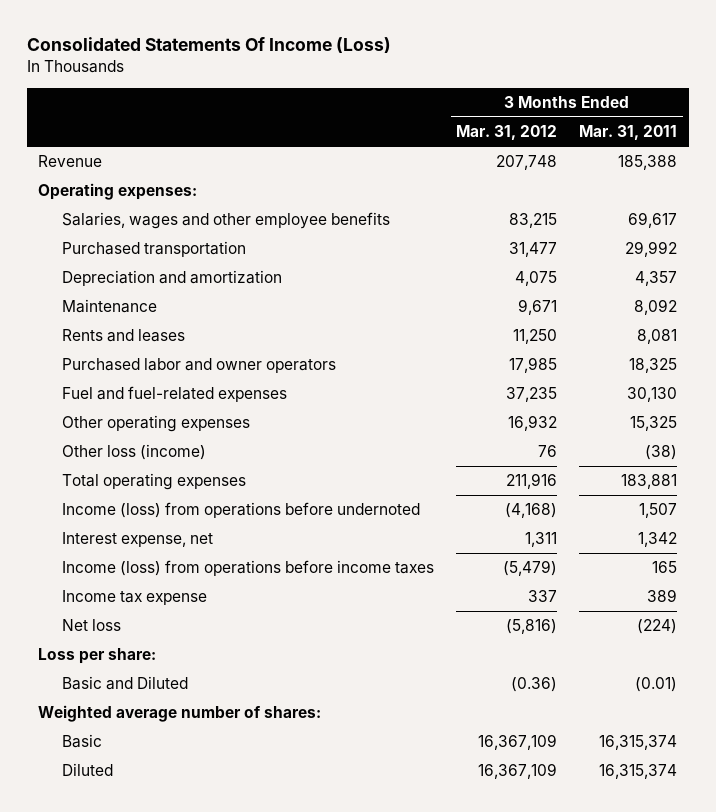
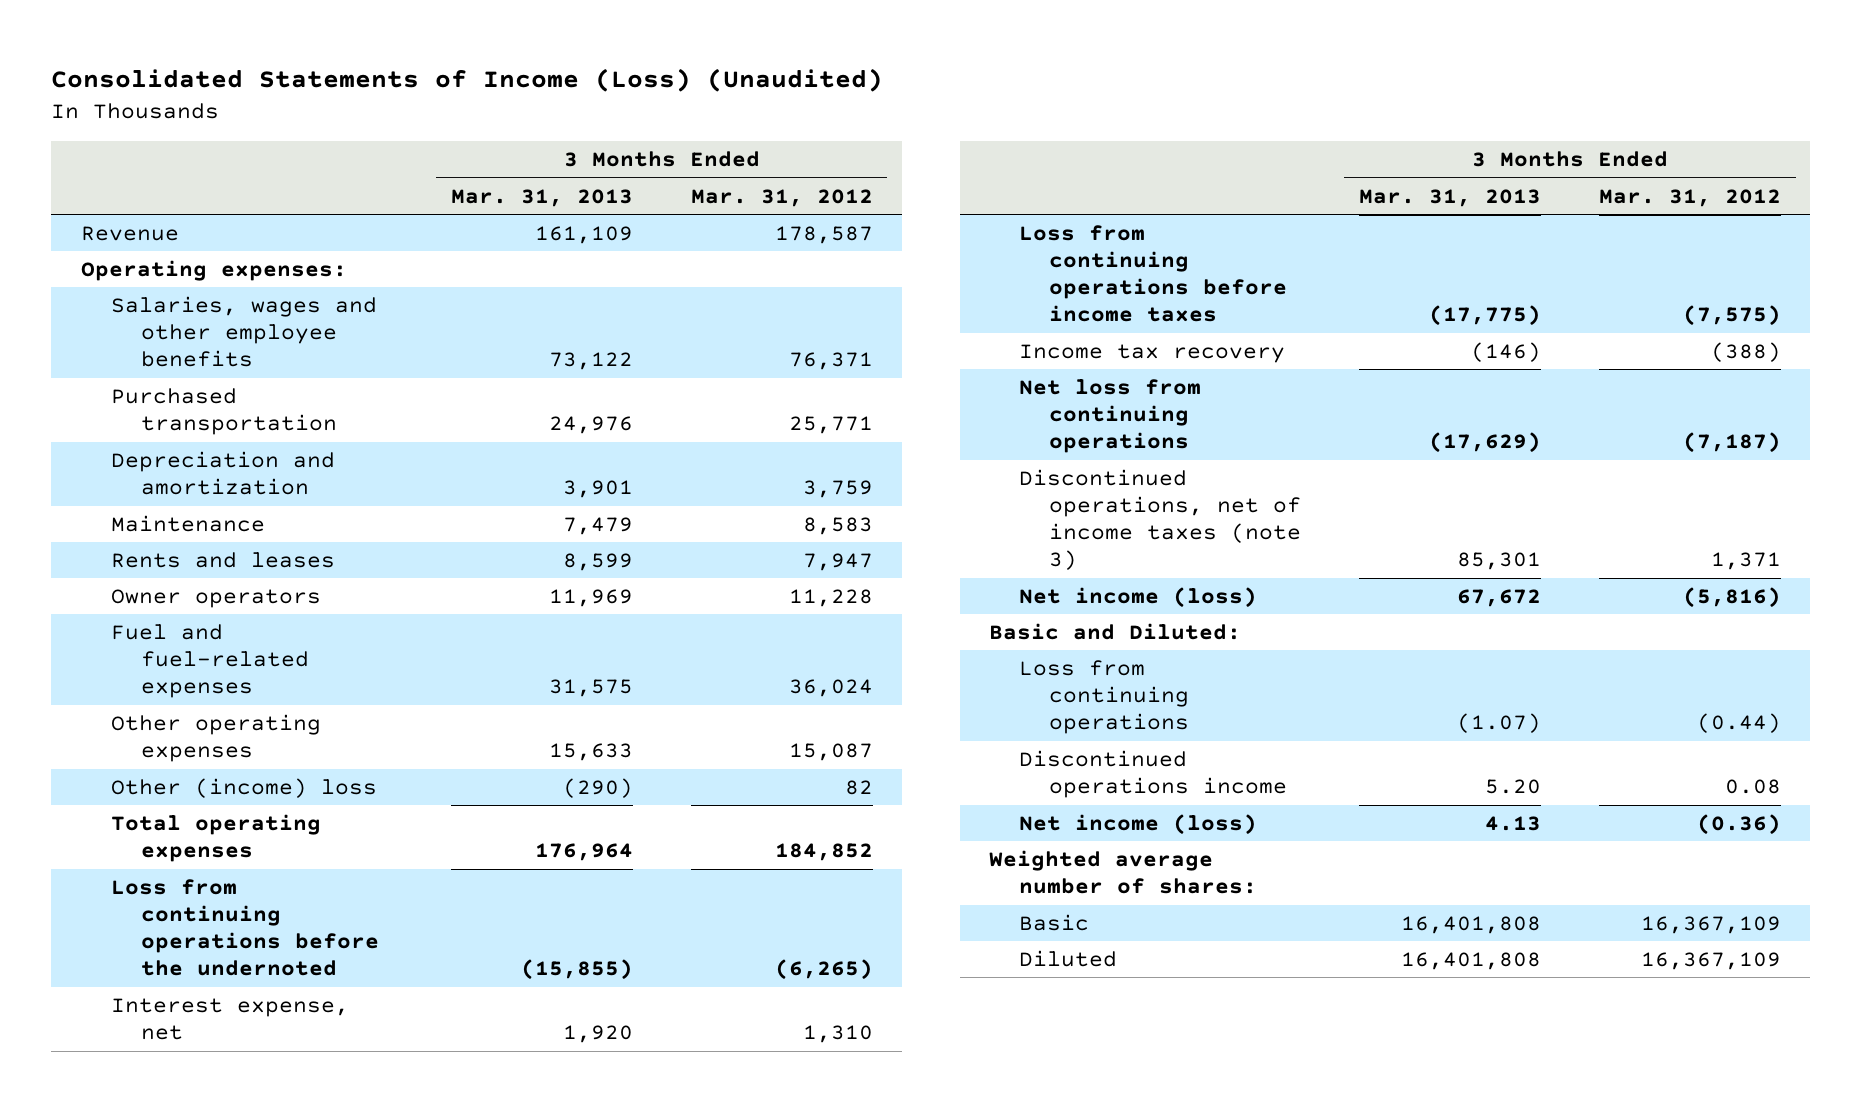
[27,37,392,54] Consolidated Statements Of Income (Loss) -> [51,68,884,93] Consolidated Statements of Income (Loss) (Unaudited)
[579,125,678,141] Mar. 31, 2011 -> none
none -> [450,188,633,207] Mar. 31, 2013
[496,155,558,171] 207,748 -> [774,226,873,245] 178,587
[62,358,337,374] Purchased labor and owner operators -> none
[509,213,558,229] 83,215 -> [788,352,873,371] 76,371
[509,242,558,258] 31,477 -> [788,416,873,435] 25,771
[515,271,558,287] 4,075 -> [802,480,873,499] 3,759
[518,299,558,316] 9,671 -> [802,517,873,536] 8,583
[513,329,558,345] 11,250 -> [802,553,873,572] 7,947
none -> [110,589,321,609] Owner operators
[506,387,558,403] 37,235 -> [788,679,873,698] 36,024
[508,415,558,432] 16,932 -> [788,743,873,762] 15,087
[62,444,207,461] Other loss (income) -> [110,778,377,799] Other (income) loss
[538,445,558,458] 76 -> [844,780,873,796] 82
[506,473,558,490] 211,916 -> [774,843,873,862] 184,852
[62,502,421,519] Income (loss) from operations before undernoted -> [110,879,379,977] Loss from continuing operations before the undernoted
[505,503,558,519] (4,168) -> [774,959,873,981] (6,265)
[525,532,558,548] 1,311 -> [802,1025,873,1044] 1,310
[62,560,435,577] Income (loss) from operations before income taxes -> [1018,225,1287,323] Loss from continuing operations before income taxes
[503,560,558,577] (5,479) -> [1683,305,1782,327] (7,575)
[62,590,208,606] Income tax expense -> [1018,344,1285,364] Income tax recovery
[528,590,558,603] 337 -> [1711,342,1782,363] (388)
none -> [1018,379,1201,454] Net loss from continuing operations
none -> [1018,469,1301,571] Discontinued operations, net of income taxes (note 3)
[62,619,122,632] Net loss -> [1018,587,1257,609] Net income (loss)
[38,648,157,665] Loss per share: -> [988,623,1241,641] Basic and Diluted:
none -> [1018,660,1189,735] Loss from continuing operations
none -> [1018,750,1287,799] Discontinued operations income
[62,676,189,691] Basic and Diluted -> [1018,814,1257,836] Net income (loss)

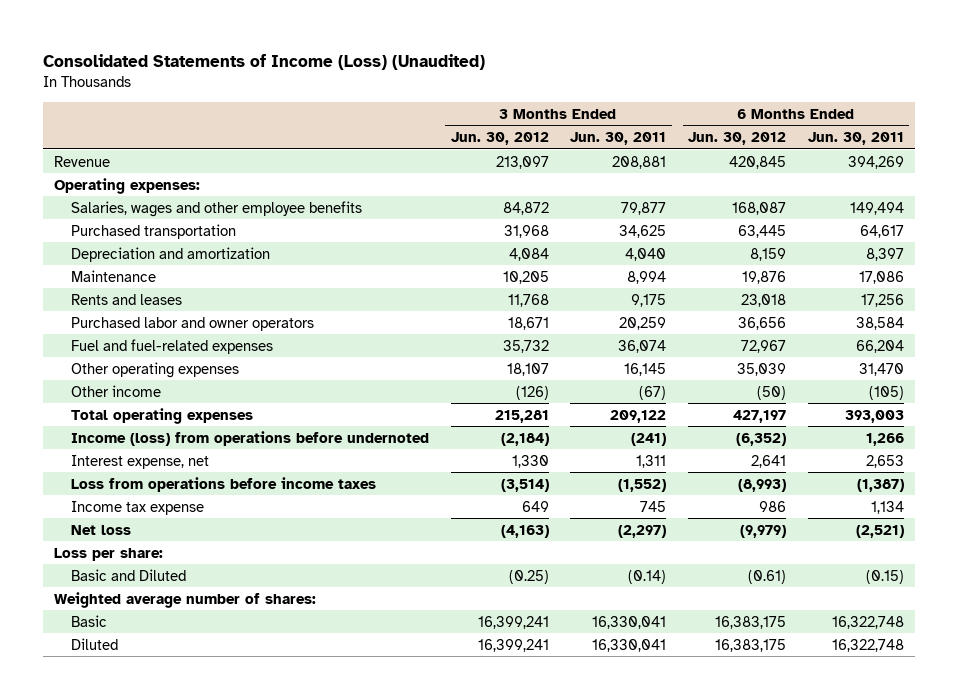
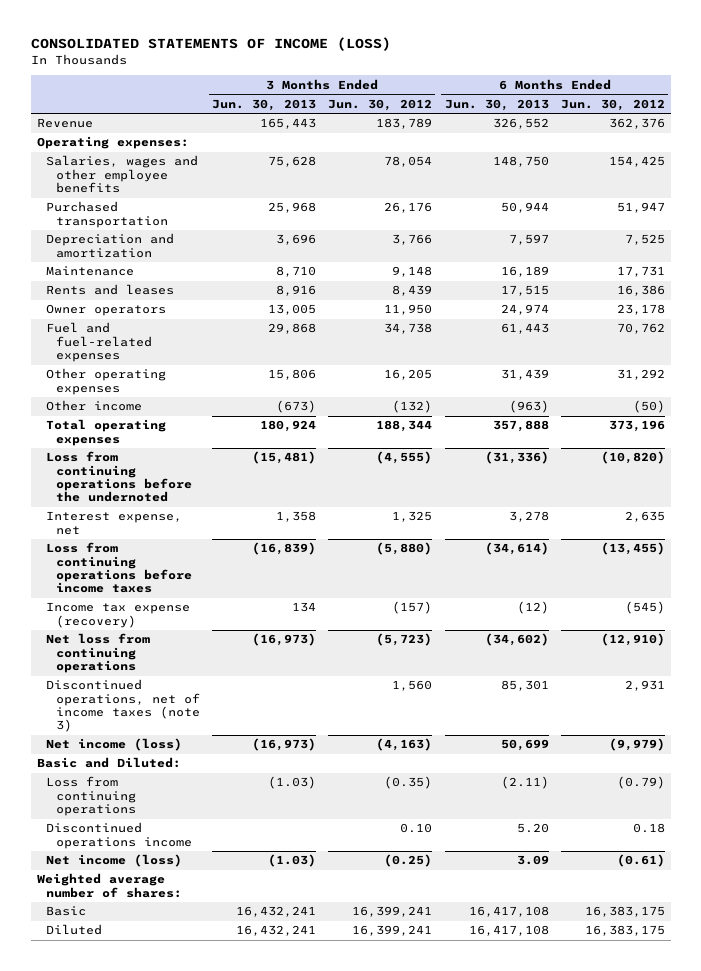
[43,53,486,70] Consolidated Statements of Income (Loss) (Unaudited) -> [30,37,391,52] CONSOLIDATED STATEMENTS OF INCOME (LOSS)
[570,131,667,145] Jun. 30, 2011 -> none
[807,131,904,145] Jun. 30, 2011 -> none
none -> [211,98,316,111] Jun. 30, 2013
none -> [444,98,549,111] Jun. 30, 2013
[495,155,549,169] 213,097 -> [376,118,433,130] 183,789
[729,155,787,169] 420,845 -> [608,118,665,130] 362,376
[70,316,314,331] Purchased labor and owner operators -> none
[502,201,549,215] 84,872 -> [384,156,433,168] 78,054
[732,201,787,215] 168,087 -> [608,156,665,168] 154,425
[503,224,549,238] 31,968 -> [384,202,433,214] 26,176
[738,224,787,238] 63,445 -> [616,202,665,214] 51,947
[508,247,549,261] 4,084 -> [392,234,433,246] 3,766
[750,247,787,261] 8,159 -> [624,234,665,246] 7,525
[502,270,549,284] 10,205 -> [392,266,433,278] 9,148
[742,270,787,284] 19,876 -> [616,266,665,278] 17,731
[507,293,549,307] 11,768 -> [392,285,433,297] 8,439
[741,293,787,307] 23,018 -> [616,285,665,297] 16,386
none -> [46,304,167,317] Owner operators
[502,339,549,353] 35,732 -> [384,323,433,335] 34,738
[741,339,787,353] 72,967 -> [616,323,665,335] 70,762
[506,362,549,376] 18,107 -> [384,369,433,381] 16,205
[737,362,787,376] 35,039 -> [616,369,665,381] 31,292
[515,385,549,400] (126) -> [392,400,433,414] (132)
[494,409,549,423] 215,281 -> [376,420,433,433] 188,344
[733,409,787,423] 427,197 -> [608,420,665,433] 373,196
[70,430,429,446] Income (loss) from operations before undernoted -> [46,451,192,503] Loss from continuing operations before the undernoted
[500,432,549,446] (2,184) -> [376,451,433,465] (4,555)
[736,432,787,446] (6,352) -> [600,451,665,465] (10,820)
[511,454,549,468] 1,330 -> [392,511,433,523] 1,325
[751,454,787,468] 2,641 -> [624,511,665,523] 2,635
[70,476,376,492] Loss from operations before income taxes -> [46,542,192,594] Loss from continuing operations before income taxes
[500,478,549,492] (3,514) -> [376,542,433,556] (5,880)
[738,478,787,492] (8,993) -> [600,542,665,556] (13,455)
[70,500,204,515] Income tax expense -> [46,602,191,628] Income tax expense (recovery)
[521,500,549,512] 649 -> [392,601,433,615] (157)
[759,500,787,512] 986 -> [624,601,665,615] (545)
none -> [46,633,151,674] Net loss from continuing operations
none -> [46,679,200,733] Discontinued operations, net of income taxes (note 3)
[70,524,131,535] Net loss -> [46,738,183,752] Net income (loss)
[54,547,164,561] Loss per share: -> [36,757,181,769] Basic and Diluted:
none -> [46,776,136,817] Loss from continuing operations
none -> [46,822,192,849] Discontinued operations income
[70,568,186,581] Basic and Diluted -> [46,854,183,868] Net income (loss)

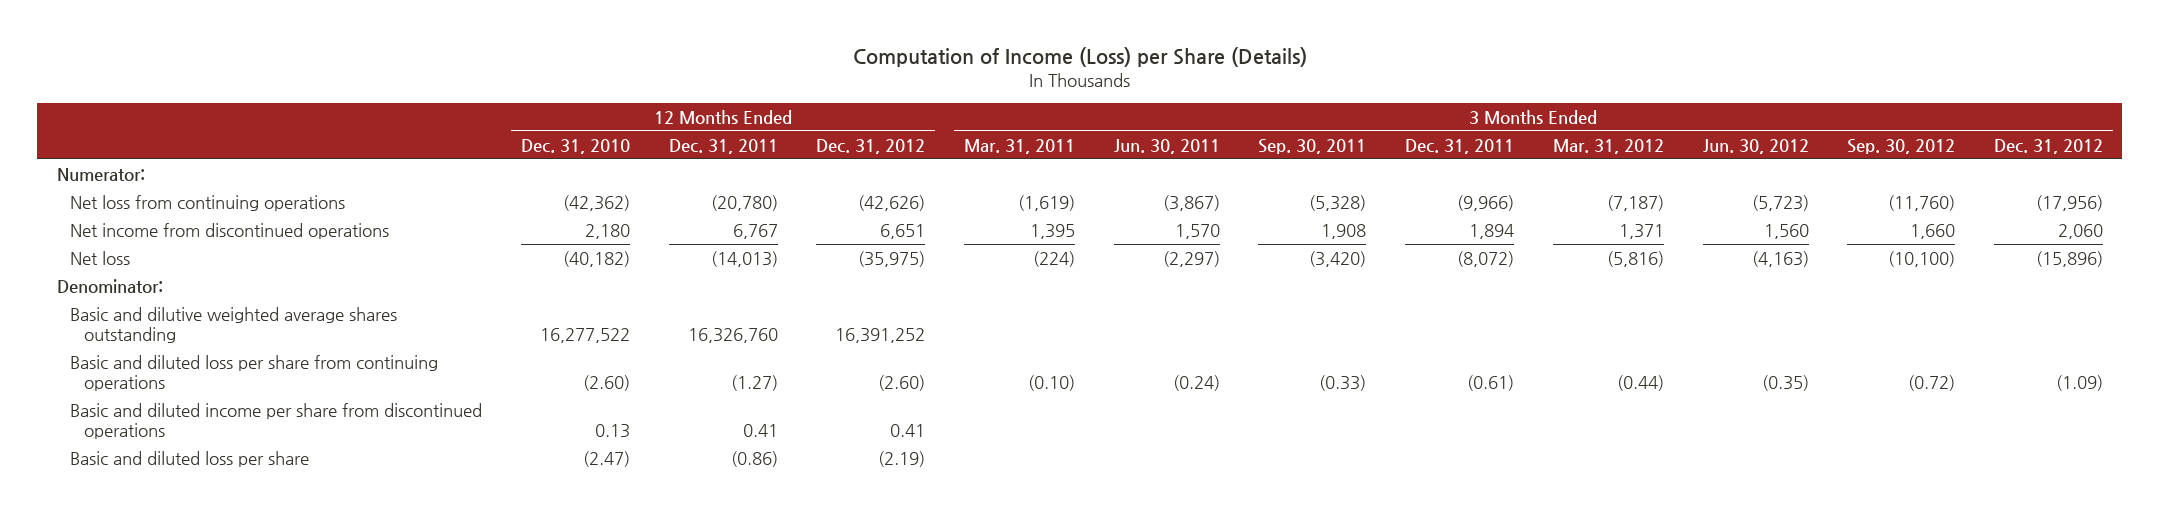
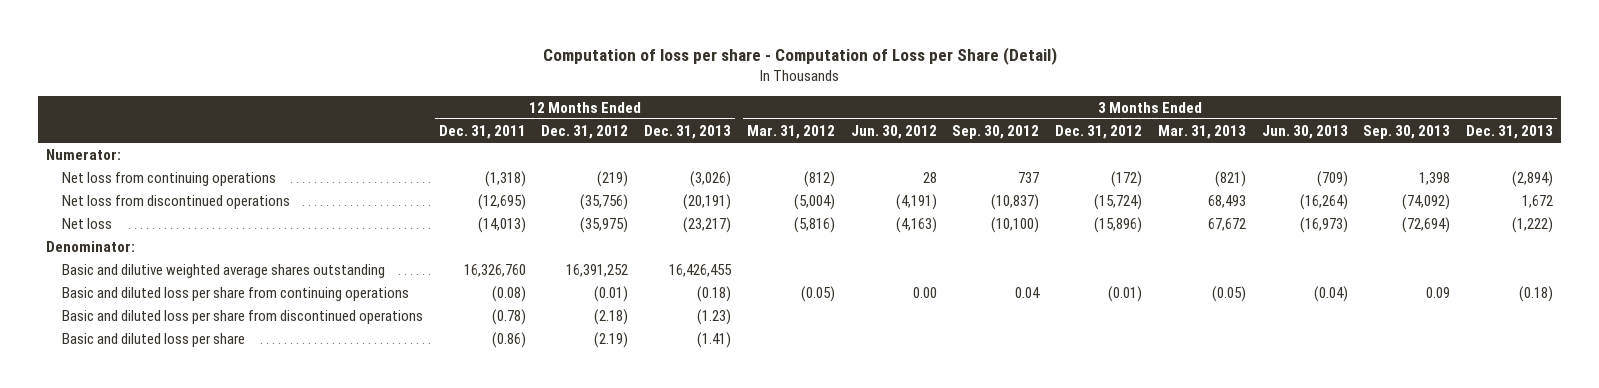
[852,47,1307,68] Computation of Income (Loss) per Share (Details) -> [542,47,1057,66] Computation of loss per share - Computation of Loss per Share (Detail)
[520,138,630,154] Dec. 31, 2010 -> none
[963,138,1075,154] Mar. 31, 2011 -> none
[1113,138,1220,154] Jun. 30, 2011 -> none
[1258,138,1367,154] Sep. 30, 2011 -> none
[1405,138,1515,154] Dec. 31, 2011 -> none
none -> [644,124,732,139] Dec. 31, 2013
none -> [1157,124,1246,139] Mar. 31, 2013
none -> [1261,124,1348,139] Jun. 30, 2013
none -> [1363,124,1451,139] Sep. 30, 2013
none -> [1466,124,1554,139] Dec. 31, 2013
[710,194,778,211] (20,780) -> [484,170,526,187] (1,318)
[858,194,926,211] (42,626) -> [597,170,629,187] (219)
[1606,194,1664,211] (7,187) -> [803,170,835,187] (812)
[1751,194,1809,211] (5,723) -> [922,171,937,183] 28
[1888,194,1956,211] (11,760) -> [1018,171,1040,183] 737
[2035,194,2103,211] (17,956) -> [1111,170,1143,187] (172)
[70,222,390,239] Net income from discontinued operations -> [61,194,290,209] Net loss from discontinued operations
[732,223,778,239] 6,767 -> [477,193,526,210] (12,695)
[880,223,926,239] 6,651 -> [580,193,629,210] (35,756)
[1618,223,1664,239] 1,371 -> [793,193,835,210] (5,004)
[1763,223,1809,239] 1,560 -> [895,193,937,210] (4,191)
[1910,223,1956,239] 1,660 -> [991,193,1040,210] (10,837)
[2057,223,2103,239] 2,060 -> [1094,193,1143,210] (15,724)
[730,374,778,391] (1.27) -> [491,285,526,302] (0.08)
[878,374,926,391] (2.60) -> [594,285,629,302] (0.01)
[1616,374,1664,391] (0.44) -> [800,285,835,302] (0.05)
[1761,374,1809,391] (0.35) -> [912,286,937,298] 0.00
[1908,374,1956,391] (0.72) -> [1015,286,1041,298] 0.04
[2055,374,2103,391] (1.09) -> [1108,285,1143,302] (0.01)
[70,402,483,439] Basic and diluted income per share from discontinued operations -> [61,309,423,324] Basic and diluted loss per share from discontinued operations
[742,423,778,437] 0.41 -> [491,308,526,325] (0.78)
[890,423,926,437] 0.41 -> [594,308,629,325] (2.18)

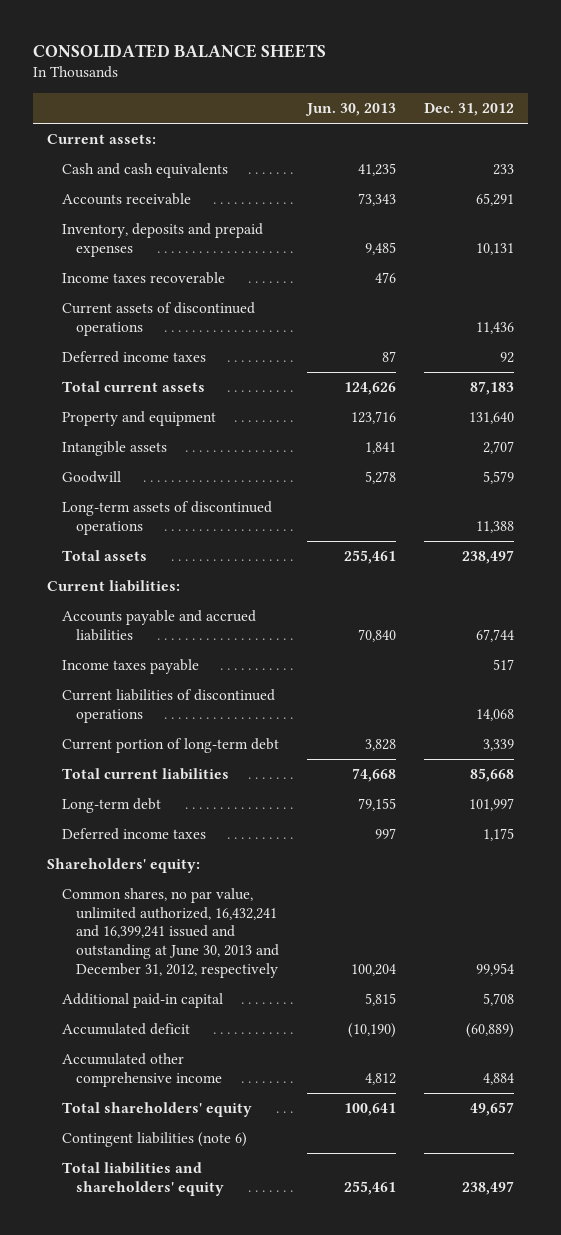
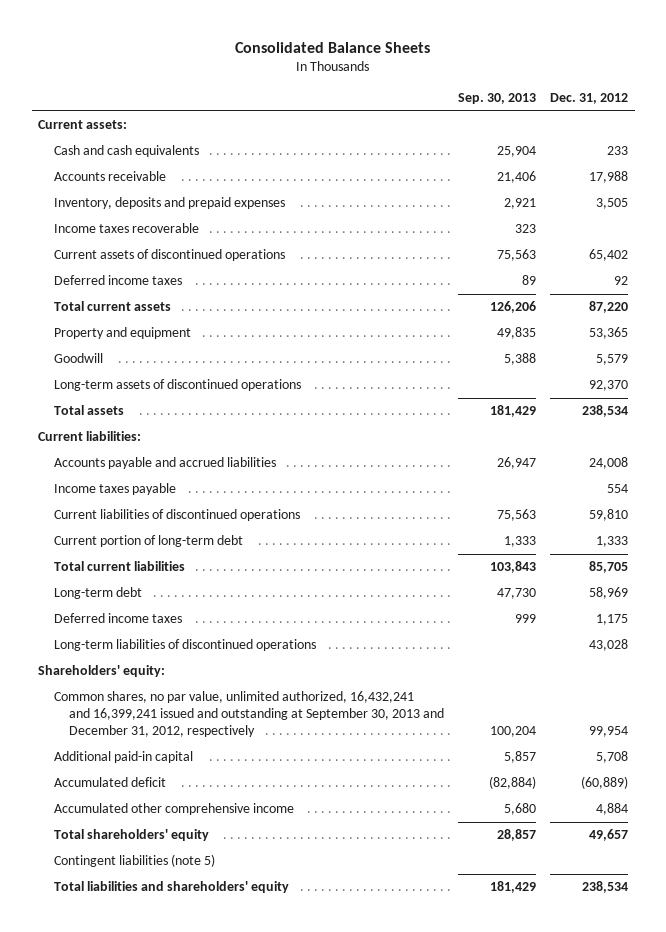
[32,43,326,58] CONSOLIDATED BALANCE SHEETS -> [235,41,431,53] Consolidated Balance Sheets
[305,102,397,116] Jun. 30, 2013 -> none
none -> [457,93,536,105] Sep. 30, 2013
[476,193,515,207] 65,291 -> [588,171,628,184] 17,988
[476,242,515,255] 10,131 -> [595,198,628,210] 3,505
[476,321,515,334] 11,436 -> [588,249,628,262] 65,402
[61,441,167,457] Intangible assets -> none
[470,381,515,396] 87,183 -> [588,301,628,314] 87,220
[469,412,515,425] 131,640 -> [588,327,628,340] 53,365
[476,520,515,533] 11,388 -> [588,380,628,392] 92,370
[462,550,515,565] 238,497 -> [581,405,628,418] 238,534
[476,628,515,642] 67,744 -> [588,457,628,470] 24,008
[493,659,515,671] 517 -> [606,484,628,494] 554
[476,708,515,721] 14,068 -> [588,509,628,522] 59,810
[483,739,515,752] 3,339 -> [595,536,628,548] 1,333
[470,768,515,783] 85,668 -> [588,561,628,574] 85,705
[469,798,515,812] 101,997 -> [588,587,628,600] 58,969
none -> [53,639,316,652] Long-term liabilities of discontinued operations
[61,888,280,978] Common shares, no par value, unlimited authorized, 16,432,241 and 16,399,241 issued and outstanding at June 30, 2013 and December 31, 2012, respectively -> [53,691,444,738] Common shares, no par value, unlimited authorized, 16,432,241 and 16,399,241 issued and outstanding at September 30, 2013 and December 31, 2012, respectively
[61,1132,247,1148] Contingent liabilities (note 6) -> [53,854,215,868] Contingent liabilities (note 5)
[462,1180,515,1195] 238,497 -> [581,881,628,894] 238,534

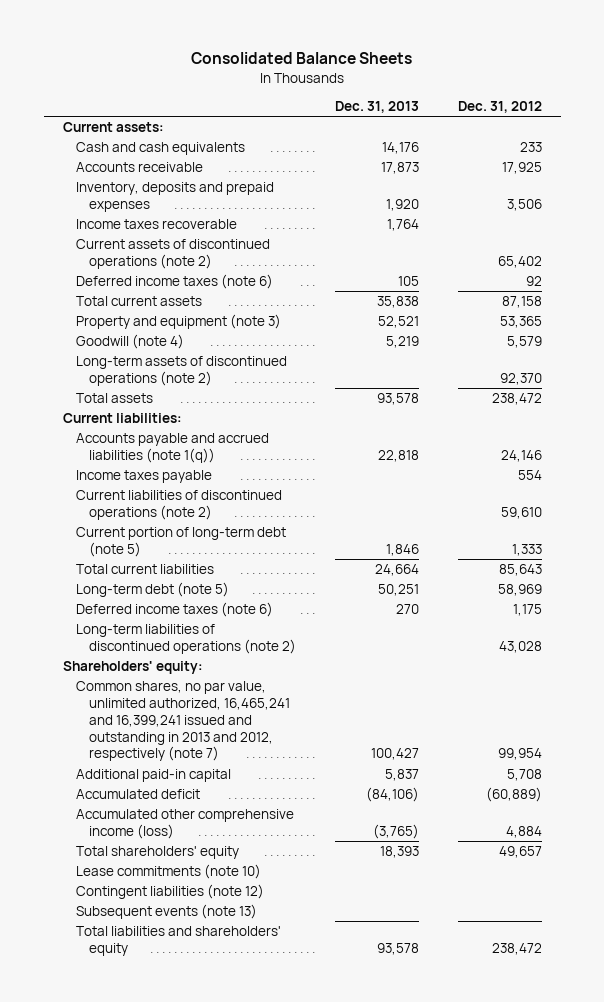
[457,93,536,105] Sep. 30, 2013 -> none
none -> [334,101,419,114] Dec. 31, 2013
[588,171,628,184] 17,988 -> [501,162,542,175] 17,925
[595,198,628,210] 3,505 -> [506,198,542,211] 3,506
[53,249,285,262] Current assets of discontinued operations -> [75,239,270,269] Current assets of discontinued operations (note 2)
[53,275,182,286] Deferred income taxes -> [75,274,273,290] Deferred income taxes (note 6)
[588,301,628,314] 87,220 -> [501,296,542,309] 87,158
[53,327,191,340] Property and equipment -> [75,314,281,330] Property and equipment (note 3)
[53,353,103,364] Goodwill -> [75,334,184,350] Goodwill (note 4)
[53,379,301,392] Long-term assets of discontinued operations -> [75,356,287,386] Long-term assets of discontinued operations (note 2)
[581,405,628,418] 238,534 -> [491,393,542,406] 238,472
[53,457,276,470] Accounts payable and accrued liabilities -> [75,433,269,463] Accounts payable and accrued liabilities (note 1(q))
[588,457,628,470] 24,008 -> [500,449,542,462] 24,146
[53,509,300,522] Current liabilities of discontinued operations -> [75,490,282,520] Current liabilities of discontinued operations (note 2)
[588,509,628,522] 59,810 -> [500,506,542,519] 59,610
[53,535,243,548] Current portion of long-term debt -> [75,527,286,557] Current portion of long-term debt (note 5)
[588,561,628,574] 85,705 -> [498,564,542,577] 85,643
[53,587,142,600] Long-term debt -> [75,582,229,598] Long-term debt (note 5)
[53,613,182,624] Deferred income taxes -> [75,602,273,618] Deferred income taxes (note 6)
[53,639,316,652] Long-term liabilities of discontinued operations -> [75,624,296,654] Long-term liabilities of discontinued operations (note 2)
[53,691,444,738] Common shares, no par value, unlimited authorized, 16,432,241 and 16,399,241 issued and outstanding at September 30, 2013 and December 31, 2012, respectively -> [75,681,290,762] Common shares, no par value, unlimited authorized, 16,465,241 and 16,399,241 issued and outstanding in 2013 and 2012, respectively (note 7)
[53,803,294,816] Accumulated other comprehensive income -> [75,809,294,839] Accumulated other comprehensive income (loss)
none -> [75,864,261,880] Lease commitments (note 10)
[53,854,215,868] Contingent liabilities (note 5) -> [75,884,264,900] Contingent liabilities (note 12)
none -> [75,904,257,920] Subsequent events (note 13)
[581,881,628,894] 238,534 -> [491,942,542,955] 238,472

